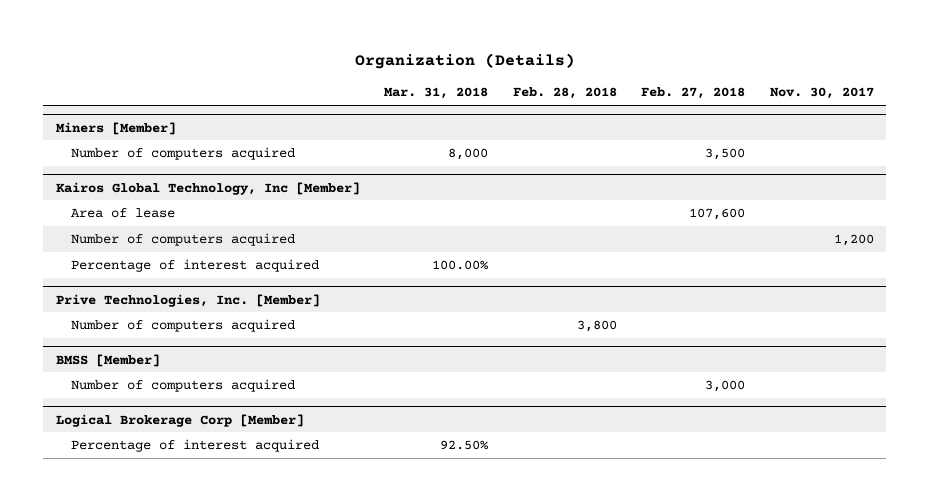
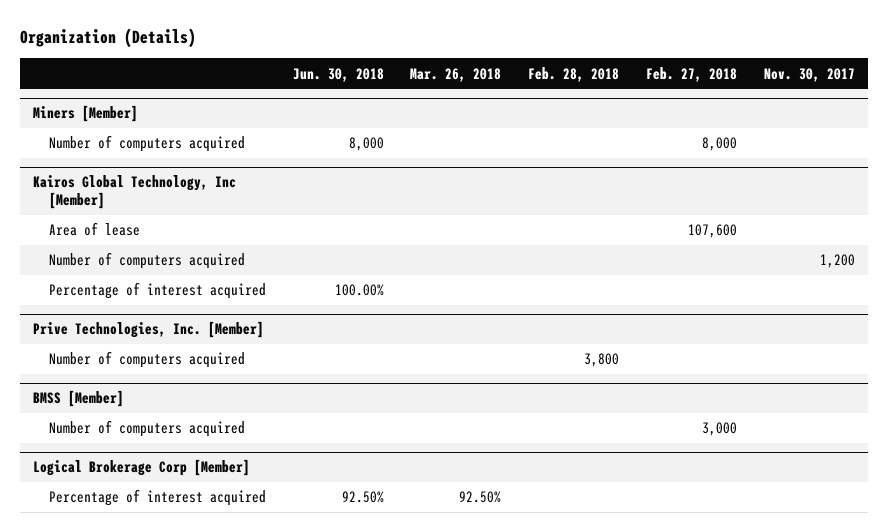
[384,87,489,100] Mar. 31, 2018 -> none
none -> [292,67,384,82] Jun. 30, 2018
none -> [410,67,502,82] Mar. 26, 2018
[705,147,746,160] 3,500 -> [701,137,737,152] 8,000

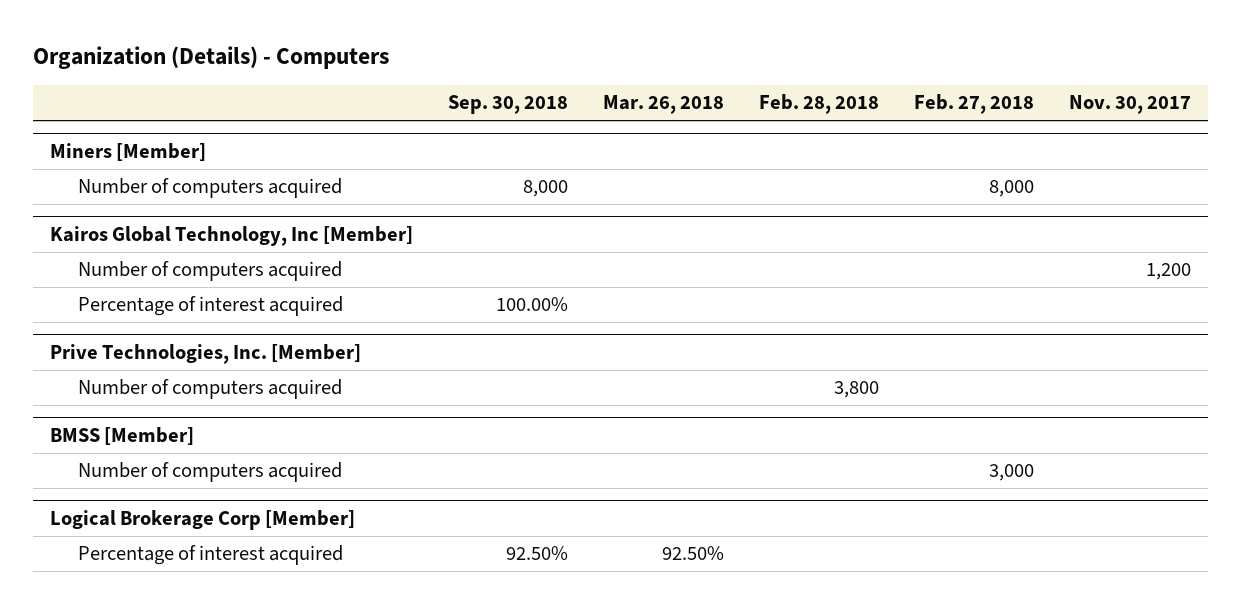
[19,28,196,49] Organization (Details) -> [32,46,389,70] Organization (Details) - Computers
[292,67,384,82] Jun. 30, 2018 -> none
none -> [448,95,569,115] Sep. 30, 2018
[49,222,141,237] Area of lease -> none

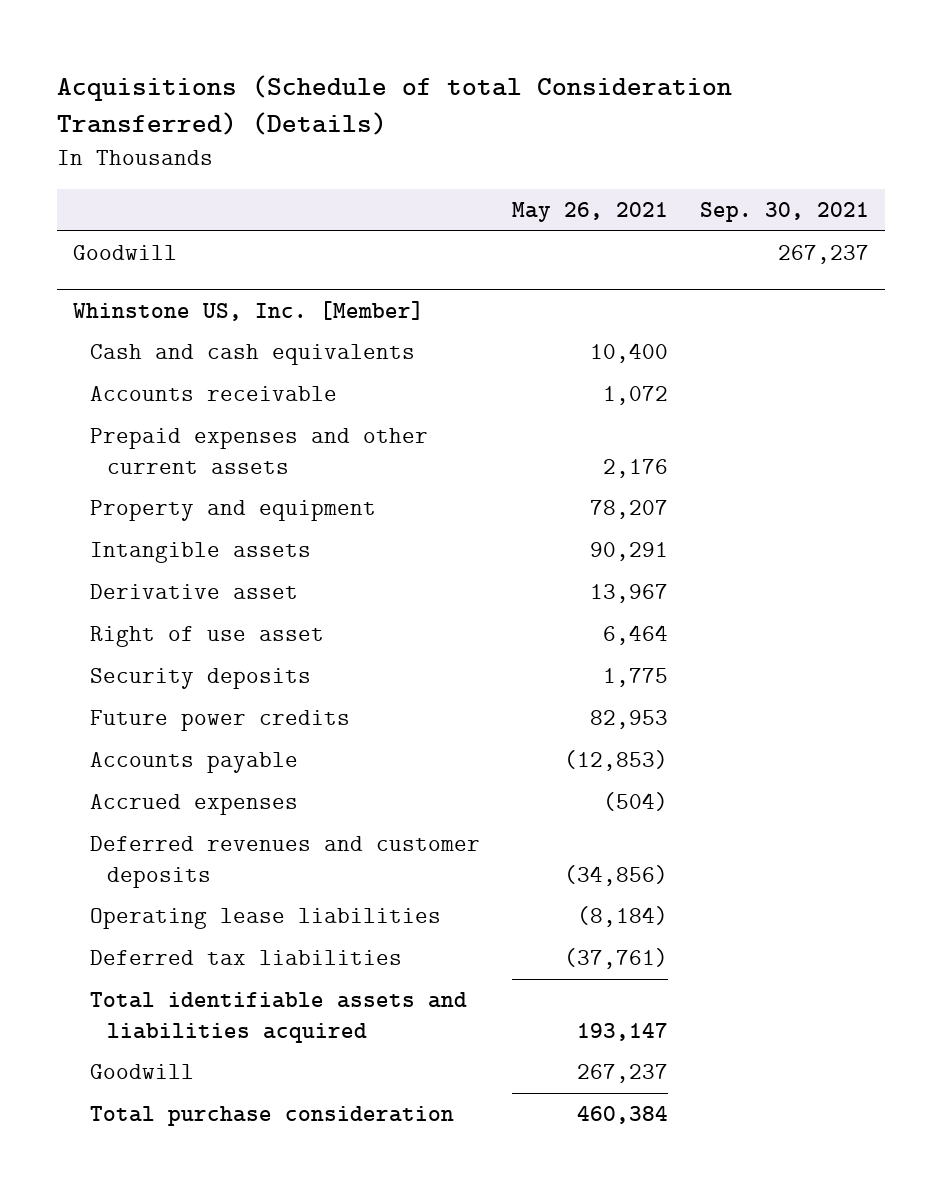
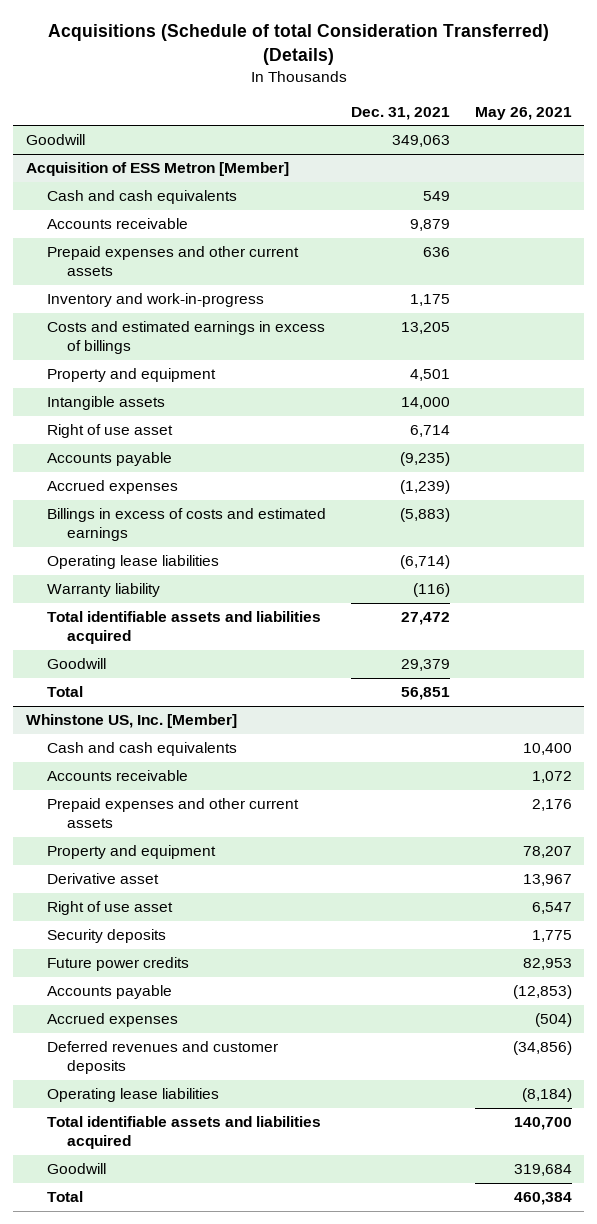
[700,202,870,223] Sep. 30, 2021 -> none
none -> [350,106,450,120] Dec. 31, 2021
none -> [25,162,289,177] Acquisition of ESS Metron [Member]
none -> [46,190,237,205] Cash and cash equivalents
none -> [46,218,188,230] Accounts receivable
none -> [46,246,299,277] Prepaid expenses and other current assets
none -> [46,293,264,308] Inventory and work-in-progress
none -> [46,321,325,355] Costs and estimated earnings in excess of billings
none -> [46,368,216,383] Property and equipment
none -> [46,396,165,411] Intangible assets
none -> [46,424,173,439] Right of use asset
none -> [46,452,172,467] Accounts payable
none -> [46,480,178,495] Accrued expenses
none -> [46,508,326,542] Billings in excess of costs and estimated earnings
none -> [46,555,219,570] Operating lease liabilities
none -> [46,583,160,598] Warranty liability
none -> [46,611,321,645] Total identifiable assets and liabilities acquired
none -> [46,658,106,670] Goodwill
none -> [46,686,83,698] Total
[90,542,312,564] Intangible assets -> none
[603,625,669,646] 6,464 -> [531,902,572,915] 6,547
[90,950,403,966] Deferred tax liabilities -> none
[577,1022,669,1041] 193,147 -> [513,1117,572,1131] 140,700
[577,1064,669,1084] 267,237 -> [513,1164,572,1177] 319,684
[90,1106,455,1127] Total purchase consideration -> [46,1191,83,1203] Total

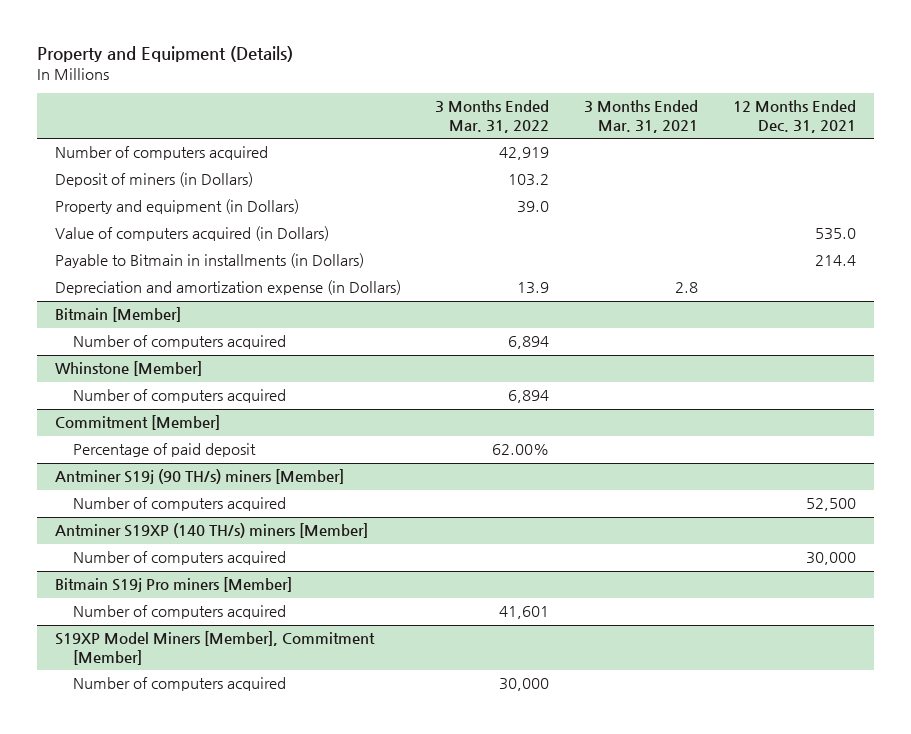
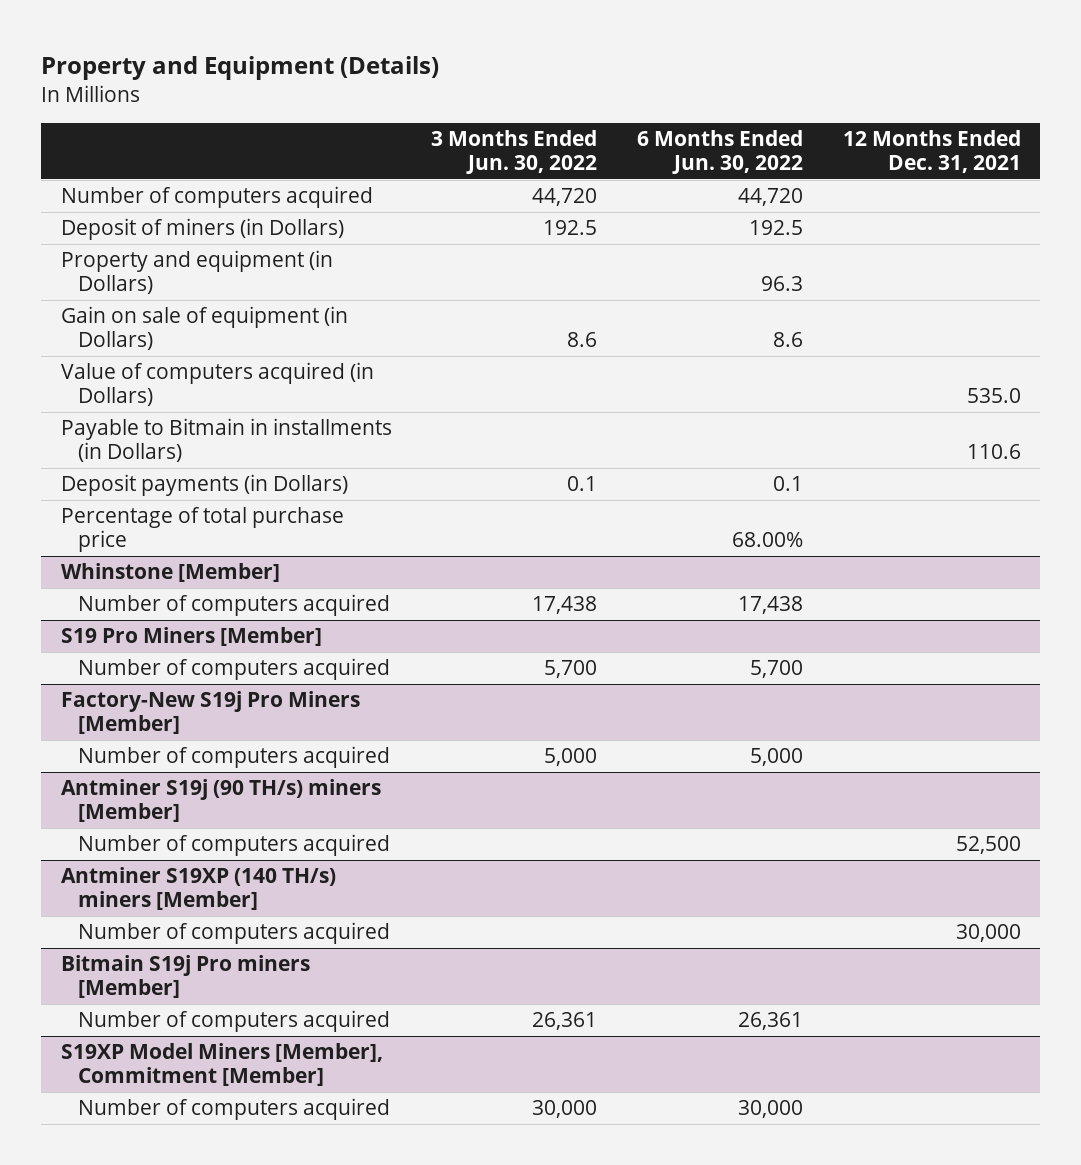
[435,100,550,133] 3 Months Ended Mar. 31, 2022 -> none
[584,100,699,133] 3 Months Ended Mar. 31, 2021 -> none
none -> [431,130,598,175] 3 Months Ended Jun. 30, 2022
none -> [637,130,804,175] 6 Months Ended Jun. 30, 2022
none -> [60,306,348,351] Gain on sale of equipment (in Dollars)
[54,280,401,296] Depreciation and amortization expense (in Dollars) -> none
[54,307,181,323] Bitmain [Member] -> none
[73,335,287,350] Number of computers acquired -> none
[815,255,857,267] 214.4 -> [966,444,1021,460] 110.6
none -> [60,474,348,497] Deposit payments (in Dollars)
none -> [60,507,344,553] Percentage of total purchase price
[54,415,220,431] Commitment [Member] -> none
[73,443,257,458] Percentage of paid deposit -> none
none -> [60,627,322,647] S19 Pro Miners [Member]
none -> [77,658,390,681] Number of computers acquired
none -> [60,691,360,735] Factory-New S19j Pro Miners [Member]
none -> [77,746,390,769] Number of computers acquired

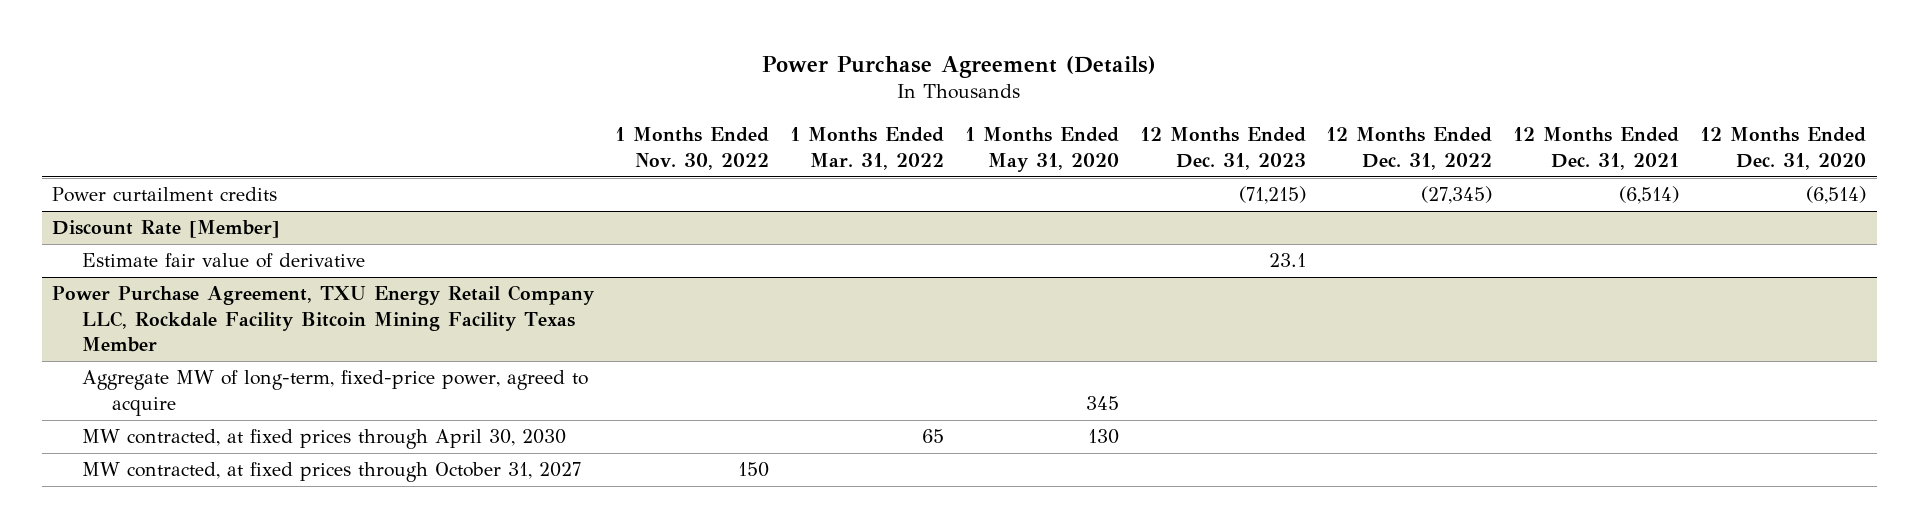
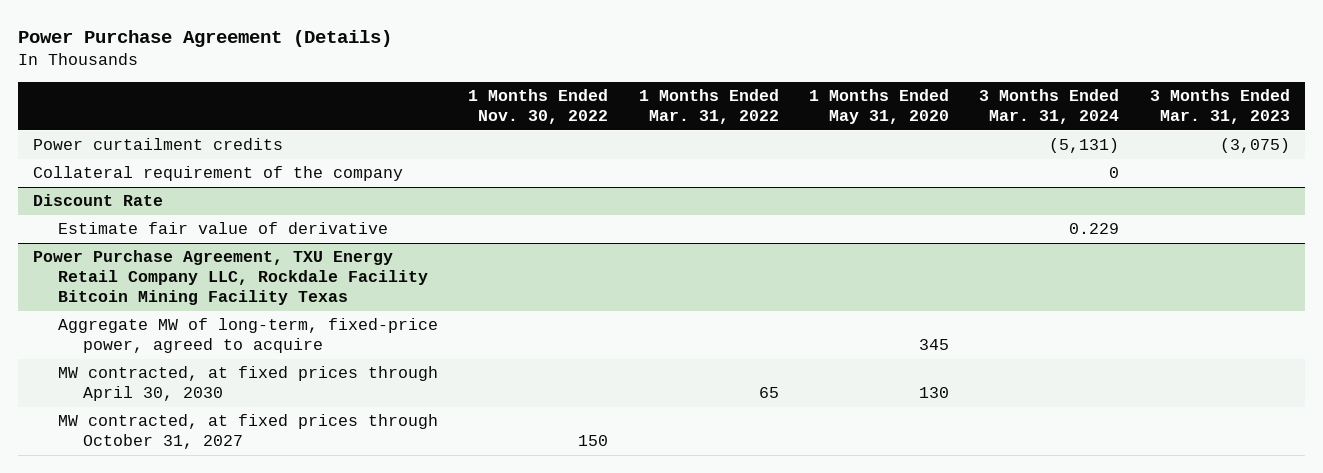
[1139,127,1306,170] 12 Months Ended Dec. 31, 2023 -> none
[1326,127,1493,170] 12 Months Ended Dec. 31, 2022 -> none
[1513,127,1680,170] 12 Months Ended Dec. 31, 2021 -> none
[1700,127,1867,170] 12 Months Ended Dec. 31, 2020 -> none
none -> [979,89,1120,125] 3 Months Ended Mar. 31, 2024
none -> [1149,89,1290,125] 3 Months Ended Mar. 31, 2023
none -> [32,166,403,182] Collateral requirement of the company
[52,220,281,239] Discount Rate [Member] -> [32,194,163,207] Discount Rate
[52,285,596,353] Power Purchase Agreement, TXU Energy Retail Company LLC, Rockdale Facility Bitcoin Mining Facility Texas Member -> [32,250,428,306] Power Purchase Agreement, TXU Energy Retail Company LLC, Rockdale Facility Bitcoin Mining Facility Texas

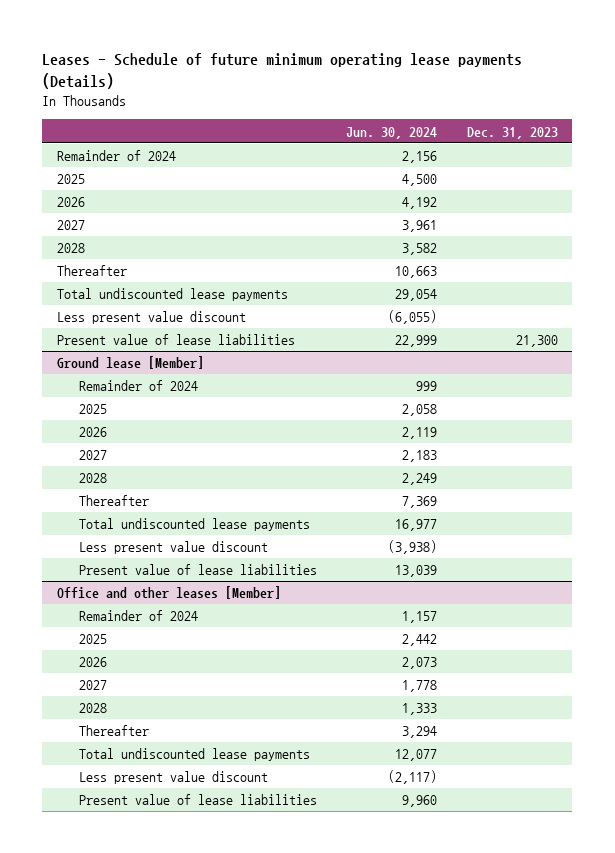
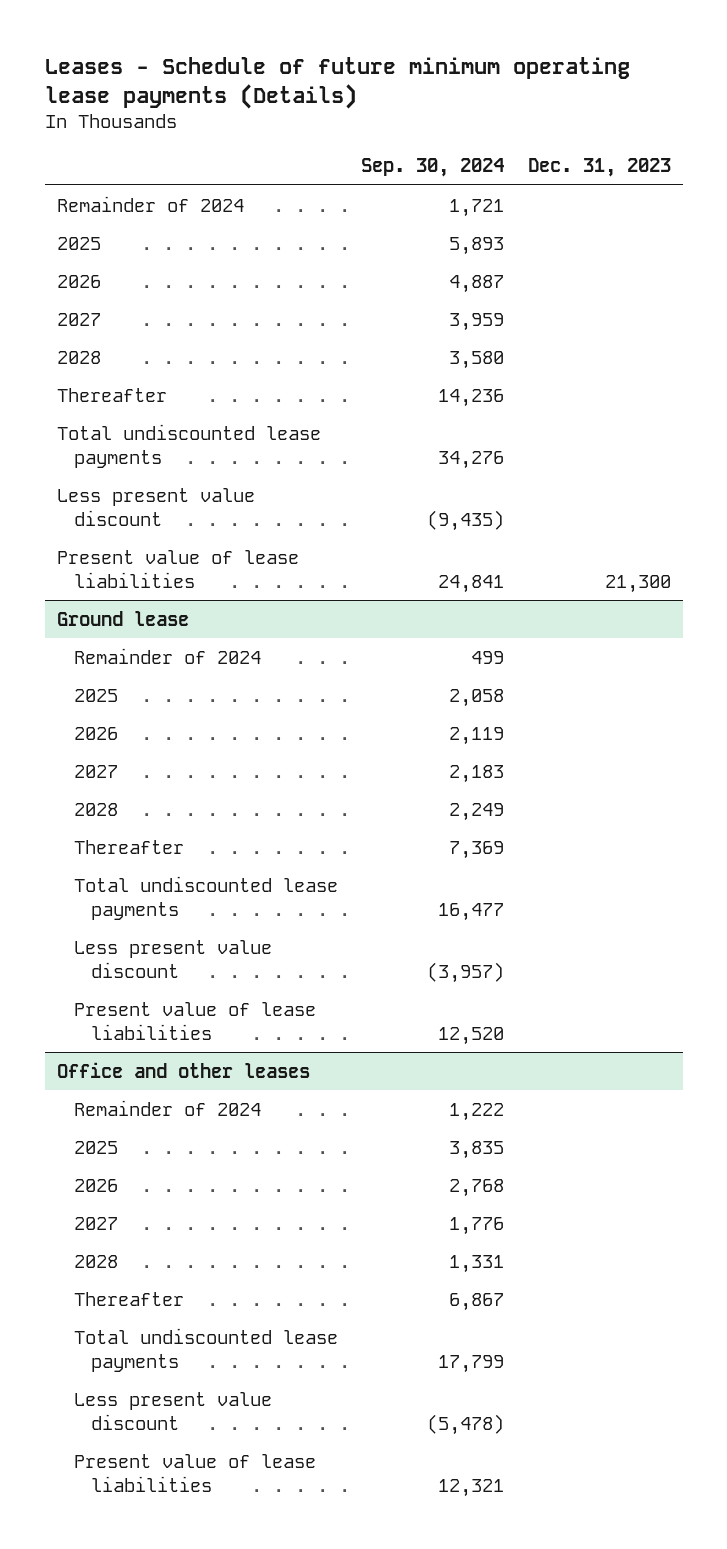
[346,126,438,139] Jun. 30, 2024 -> none
none -> [361,158,505,178] Sep. 30, 2024
[57,356,205,370] Ground lease [Member] -> [56,610,189,626] Ground lease
[57,586,282,600] Office and other leases [Member] -> [56,1061,310,1078] Office and other leases

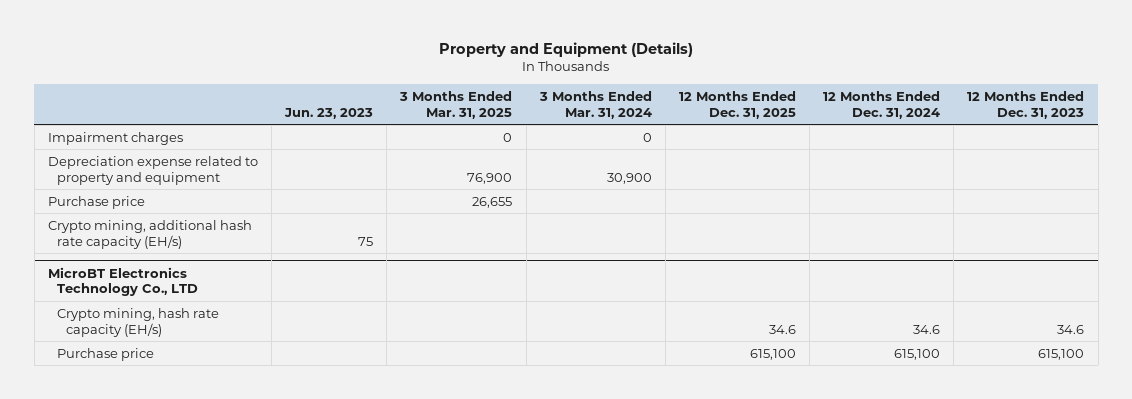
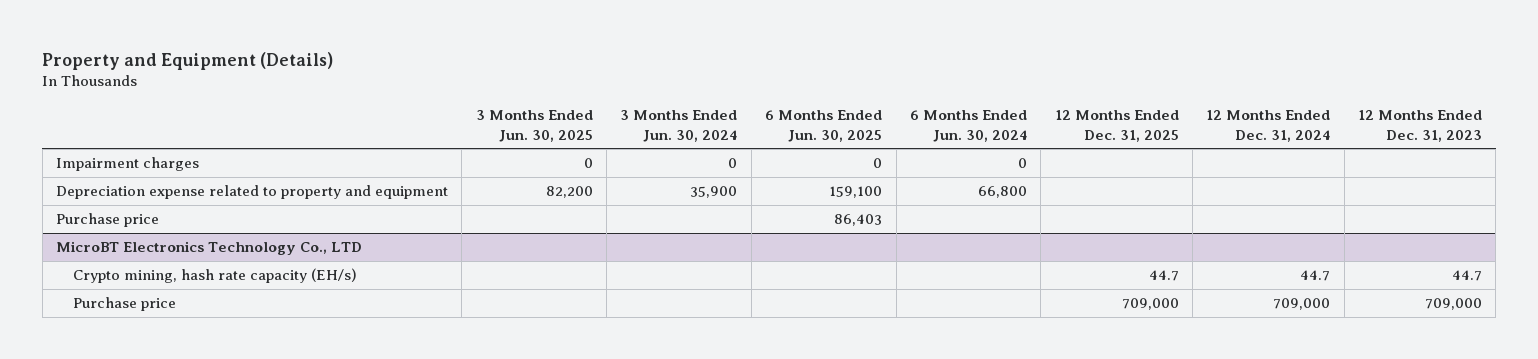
[284,107,374,119] Jun. 23, 2023 -> none
[399,90,513,119] 3 Months Ended Mar. 31, 2025 -> none
[538,90,652,119] 3 Months Ended Mar. 31, 2024 -> none
none -> [475,110,593,142] 3 Months Ended Jun. 30, 2025
none -> [620,110,738,142] 3 Months Ended Jun. 30, 2024
none -> [765,110,883,142] 6 Months Ended Jun. 30, 2025
none -> [909,110,1027,142] 6 Months Ended Jun. 30, 2024
[47,219,252,249] Crypto mining, additional hash rate capacity (EH/s) -> none
[768,324,796,334] 34.6 -> [1148,270,1179,282] 44.7
[913,324,941,334] 34.6 -> [1300,270,1331,282] 44.7
[1057,324,1085,334] 34.6 -> [1451,270,1482,282] 44.7
[749,348,796,360] 615,100 -> [1121,298,1179,311] 709,000
[894,348,941,360] 615,100 -> [1273,298,1331,311] 709,000
[1038,348,1085,360] 615,100 -> [1424,298,1482,311] 709,000

